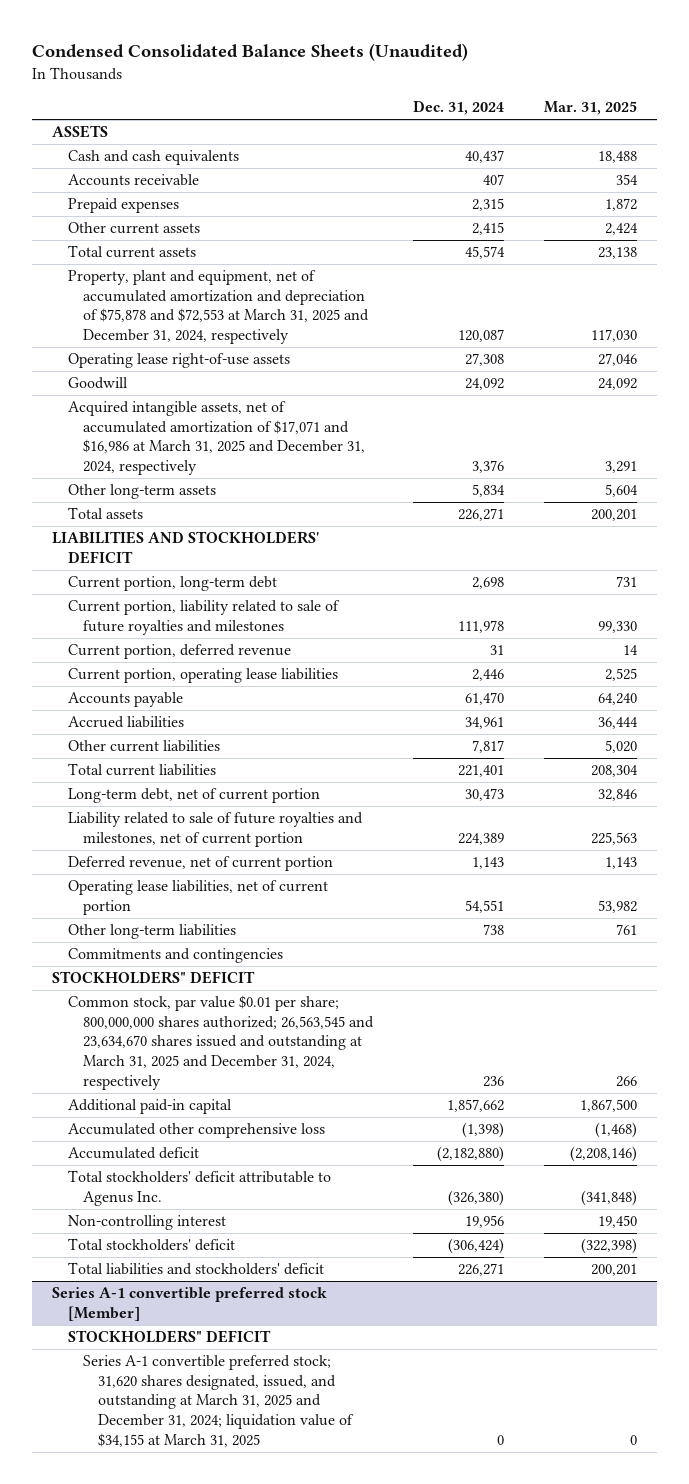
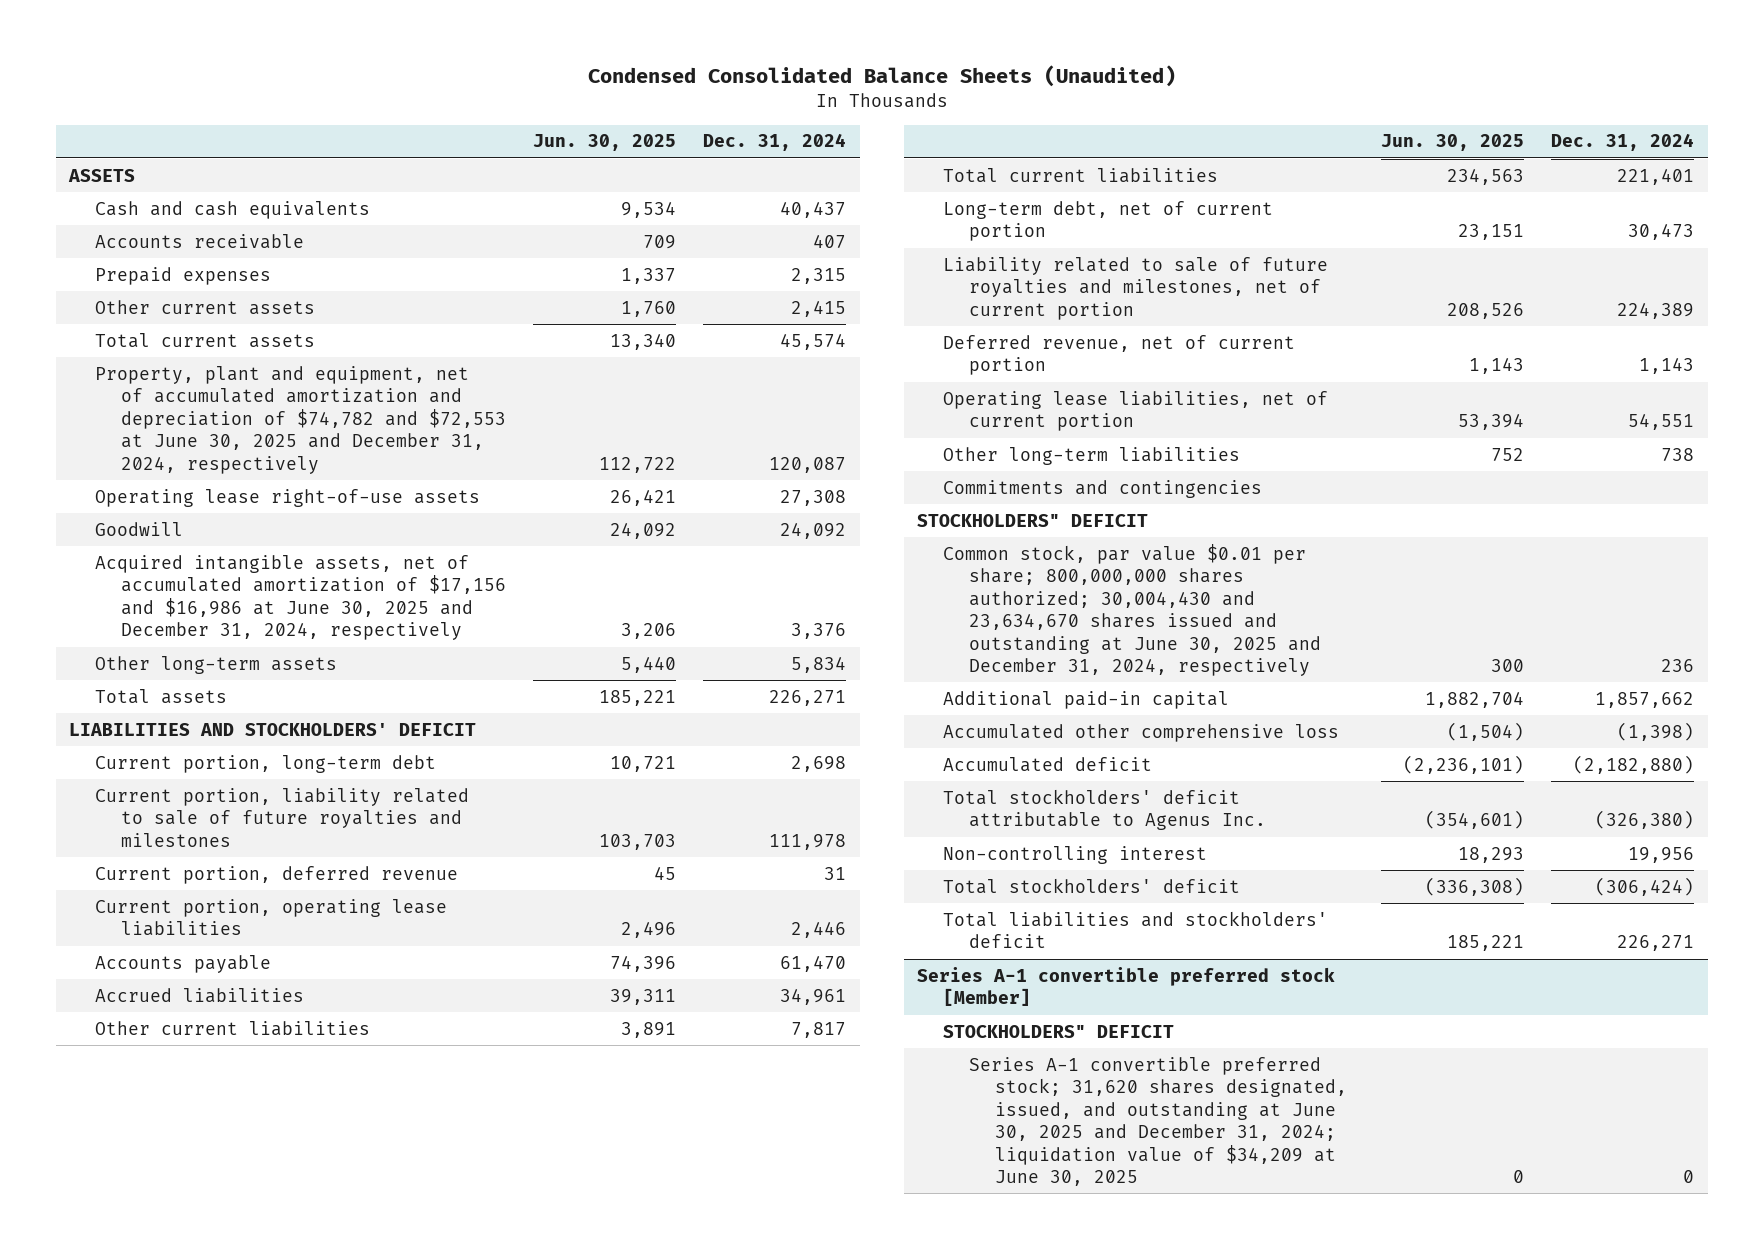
[543,101,637,116] Mar. 31, 2025 -> none
none -> [533,134,677,152] Jun. 30, 2025
[67,270,369,345] Property, plant and equipment, net of accumulated amortization and depreciation of $75,878 and $72,553 at March 31, 2025 and December 31, 2024, respectively -> [95,365,507,474] Property, plant and equipment, net of accumulated amortization and depreciation of $74,782 and $72,553 at June 30, 2025 and December 31, 2024, respectively
[67,401,365,476] Acquired intangible assets, net of accumulated amortization of $17,071 and $16,986 at March 31, 2025 and December 31, 2024, respectively -> [95,554,507,641] Acquired intangible assets, net of accumulated amortization of $17,156 and $16,986 at June 30, 2025 and December 31, 2024, respectively
[67,995,374,1090] Common stock, par value $0.01 per share; 800,000,000 shares authorized; 26,563,545 and 23,634,670 shares issued and outstanding at March 31, 2025 and December 31, 2024, respectively -> [943,543,1321,676] Common stock, par value $0.01 per share; 800,000,000 shares authorized; 30,004,430 and 23,634,670 shares issued and outstanding at June 30, 2025 and December 31, 2024, respectively
[82,1355,355,1447] Series A-1 convertible preferred stock; 31,620 shares designated, issued, and outstanding at March 31, 2025 and December 31, 2024; liquidation value of $34,155 at March 31, 2025 -> [968,1056,1347,1186] Series A-1 convertible preferred stock; 31,620 shares designated, issued, and outstanding at June 30, 2025 and December 31, 2024; liquidation value of $34,209 at June 30, 2025

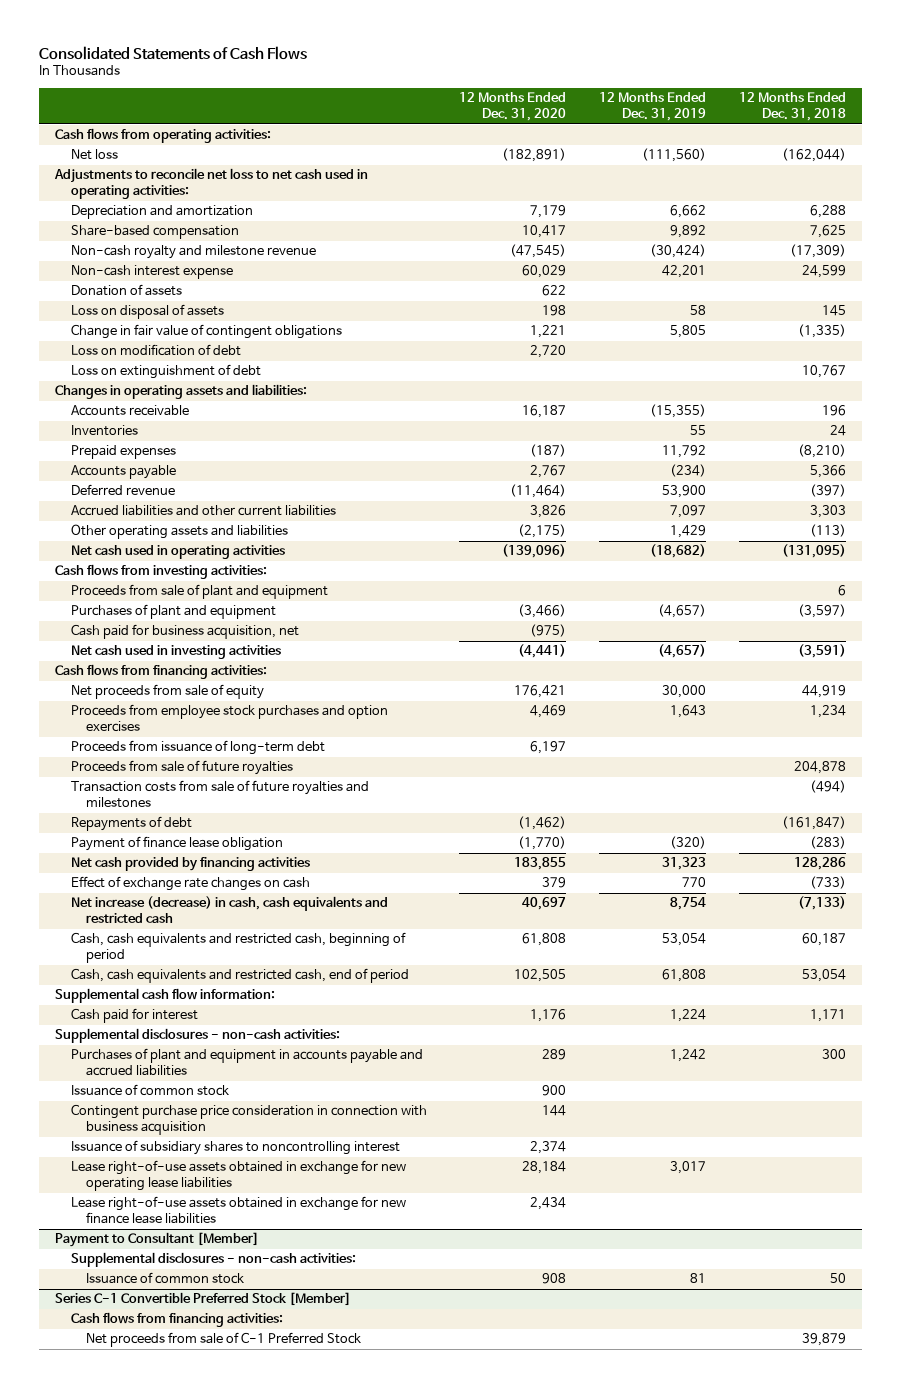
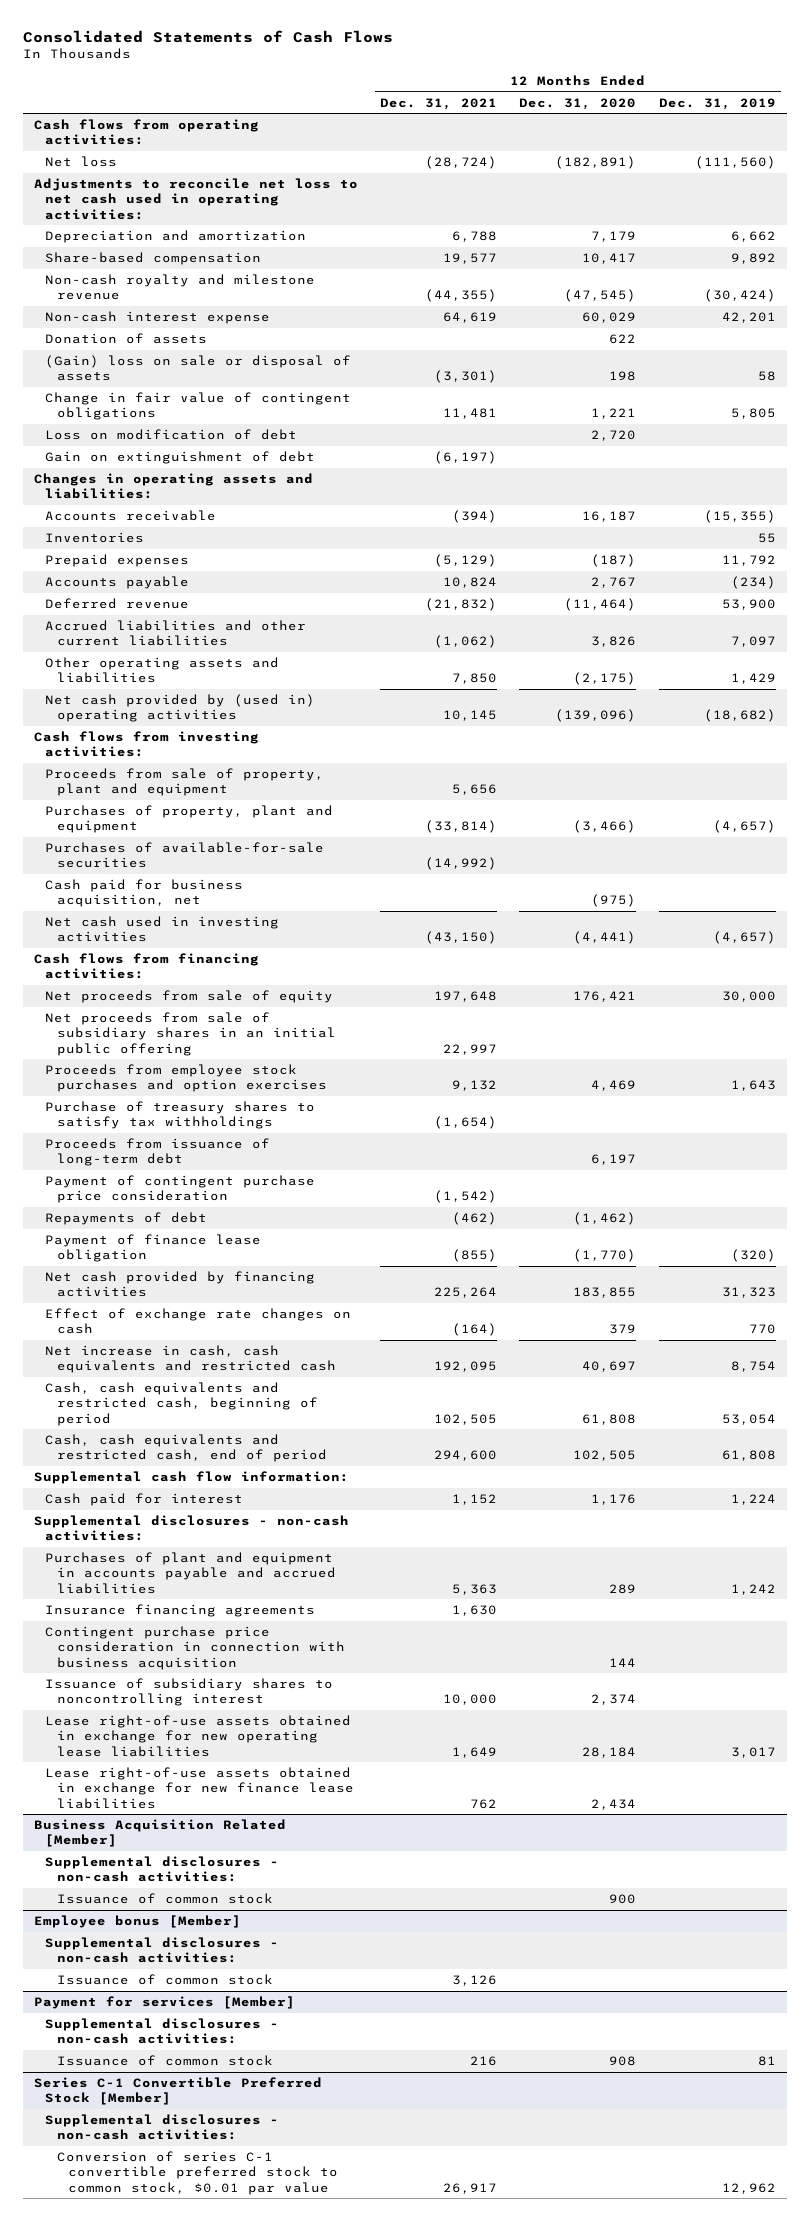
[738,92,846,122] 12 Months Ended Dec. 31, 2018 -> none
none -> [380,97,498,110] Dec. 31, 2021
[70,304,224,320] Loss on disposal of assets -> [45,355,352,382] (Gain) loss on sale or disposal of assets
[70,364,261,380] Loss on extinguishment of debt -> [45,451,316,465] Gain on extinguishment of debt
[70,545,285,560] Net cash used in operating activities -> [45,694,316,723] Net cash provided by (used in) operating activities
[70,584,328,600] Proceeds from sale of plant and equipment -> [45,768,325,797] Proceeds from sale of property, plant and equipment
[70,604,276,620] Purchases of plant and equipment -> [45,805,334,834] Purchases of property, plant and equipment
none -> [45,842,325,869] Purchases of available-for-sale securities
none -> [45,1012,336,1056] Net proceeds from sale of subsidiary shares in an initial public offering
none -> [45,1101,316,1130] Purchase of treasury shares to satisfy tax withholdings
[70,760,293,776] Proceeds from sale of future royalties -> none
[70,780,369,809] Transaction costs from sale of future royalties and milestones -> none
none -> [45,1175,316,1204] Payment of contingent purchase price consideration
[70,896,388,924] Net increase (decrease) in cash, cash equivalents and restricted cash -> [45,1345,336,1374] Net increase in cash, cash equivalents and restricted cash
[70,1084,229,1097] Issuance of common stock -> none
none -> [45,1604,316,1618] Insurance financing agreements
[55,1232,260,1248] Payment to Consultant [Member] -> none
none -> [33,1819,286,1848] Business Acquisition Related [Member]
none -> [56,1893,273,1905] Issuance of common stock
none -> [33,1915,241,1929] Employee bonus [Member]
none -> [45,1937,280,1964] Supplemental disclosures - non-cash activities:
none -> [56,1974,273,1986] Issuance of common stock
none -> [33,1996,295,2010] Payment for services [Member]
none -> [45,2018,280,2045] Supplemental disclosures - non-cash activities:
[70,1312,283,1328] Cash flows from financing activities: -> none
[85,1332,361,1348] Net proceeds from sale of C-1 Preferred Stock -> none
none -> [45,2114,280,2141] Supplemental disclosures - non-cash activities:
none -> [56,2151,339,2195] Conversion of series C-1 convertible preferred stock to common stock, $0.01 par value

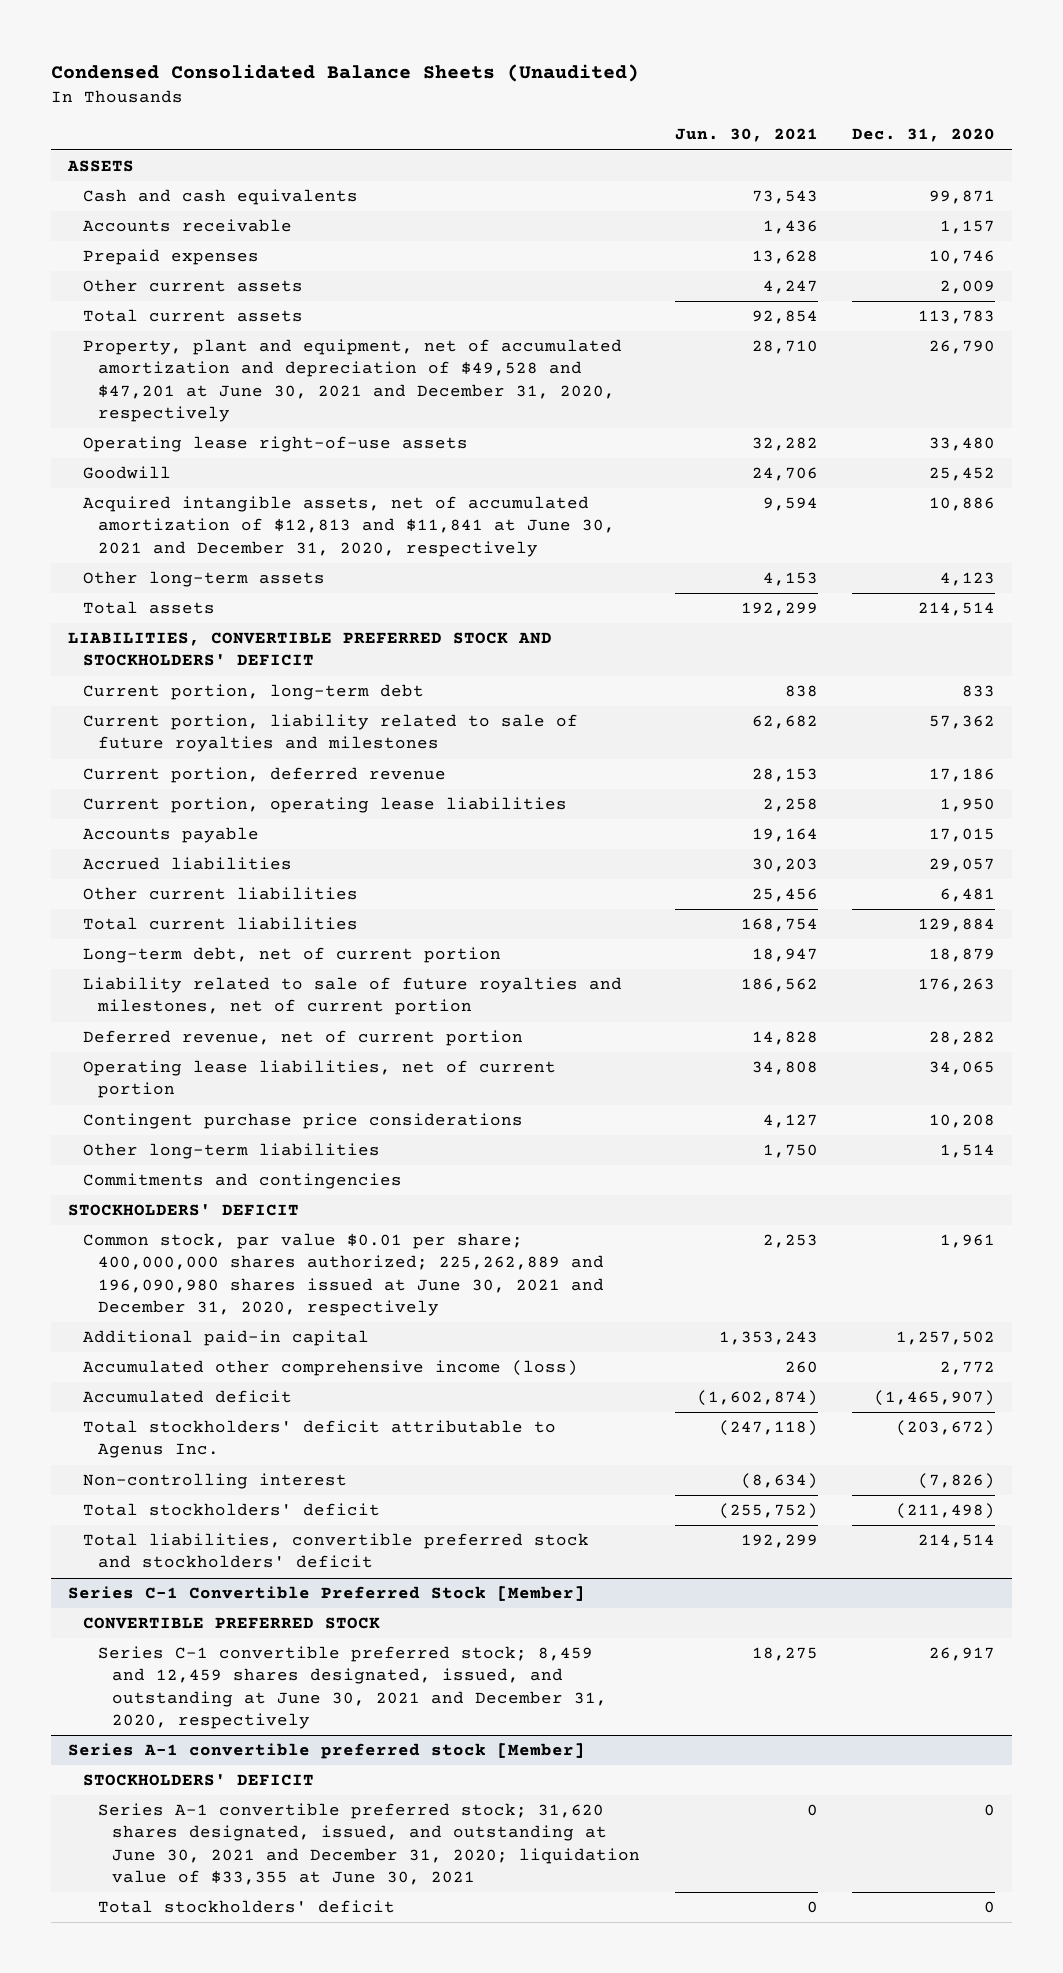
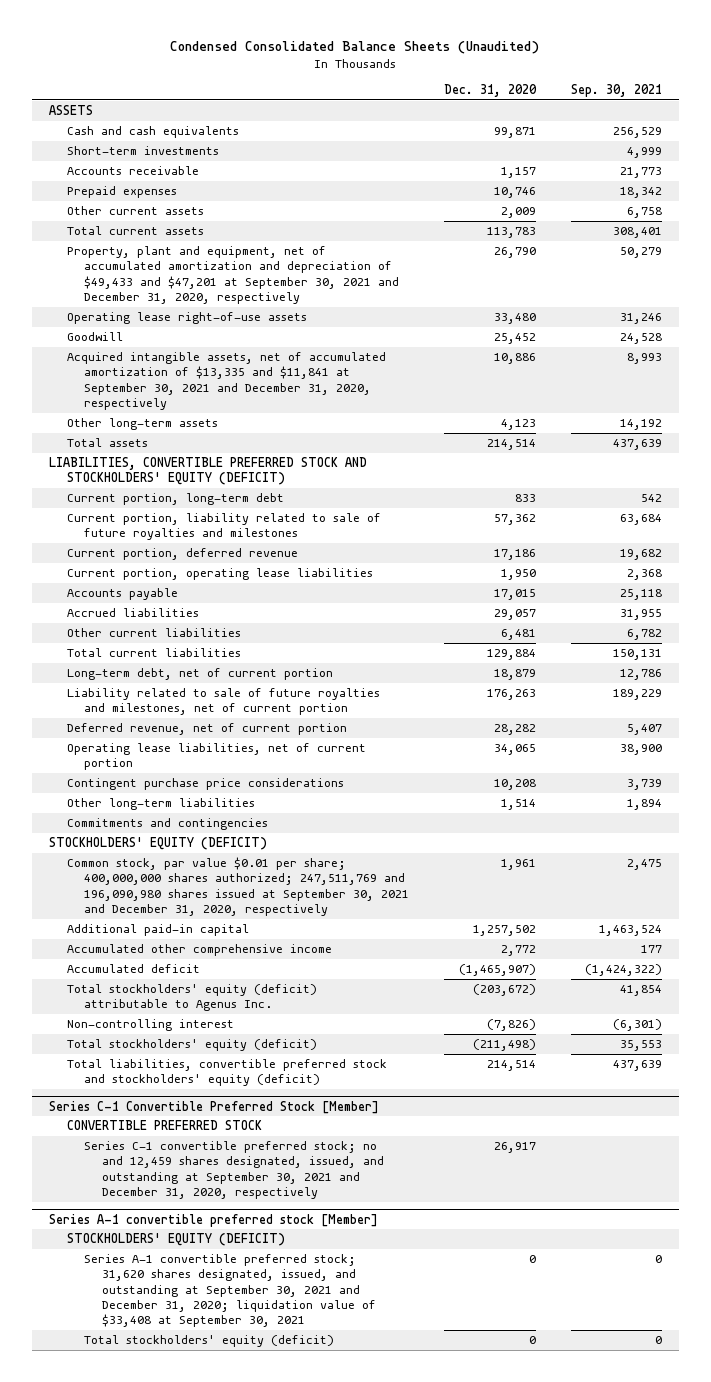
[674,128,818,143] Jun. 30, 2021 -> none
none -> [570,84,662,98] Sep. 30, 2021
none -> [66,146,219,156] Short-term investments
[82,339,622,422] Property, plant and equipment, net of accumulated amortization and depreciation of $49,528 and $47,201 at June 30, 2021 and December 31, 2020, respectively -> [66,246,400,304] Property, plant and equipment, net of accumulated amortization and depreciation of $49,433 and $47,201 at September 30, 2021 and December 31, 2020, respectively
[82,496,615,557] Acquired intangible assets, net of accumulated amortization of $12,813 and $11,841 at June 30, 2021 and December 31, 2020, respectively -> [66,352,386,410] Acquired intangible assets, net of accumulated amortization of $13,335 and $11,841 at September 30, 2021 and December 31, 2020, respectively
[68,632,553,667] LIABILITIES, CONVERTIBLE PREFERRED STOCK AND STOCKHOLDERS' DEFICIT -> [49,457,368,486] LIABILITIES, CONVERTIBLE PREFERRED STOCK AND STOCKHOLDERS' EQUITY (DEFICIT)
[68,1204,300,1217] STOCKHOLDERS' DEFICIT -> [49,837,268,851] STOCKHOLDERS' EQUITY (DEFICIT)
[82,1233,604,1316] Common stock, par value $0.01 per share; 400,000,000 shares authorized; 225,262,889 and 196,090,980 shares issued at June 30, 2021 and December 31, 2020, respectively -> [66,857,410,916] Common stock, par value $0.01 per share; 400,000,000 shares authorized; 247,511,769 and 196,090,980 shares issued at September 30, 2021 and December 31, 2020, respectively
[82,1360,578,1377] Accumulated other comprehensive income (loss) -> [66,944,332,957] Accumulated other comprehensive income
[82,1420,556,1459] Total stockholders' deficit attributable to Agenus Inc. -> [66,984,317,1012] Total stockholders' equity (deficit) attributable to Agenus Inc.
[82,1503,380,1517] Total stockholders' deficit -> [66,1039,317,1052] Total stockholders' equity (deficit)
[82,1533,589,1569] Total liabilities, convertible preferred stock and stockholders' deficit -> [66,1059,387,1087] Total liabilities, convertible preferred stock and stockholders' equity (deficit)
[97,1646,608,1729] Series C-1 convertible preferred stock; 8,459 and 12,459 shares designated, issued, and outstanding at June 30, 2021 and December 31, 2020, respectively -> [84,1141,385,1199] Series C-1 convertible preferred stock; no and 12,459 shares designated, issued, and outstanding at September 30, 2021 and December 31, 2020, respectively
[82,1774,314,1787] STOCKHOLDERS' DEFICIT -> [66,1233,285,1247] STOCKHOLDERS' EQUITY (DEFICIT)
[97,1803,641,1885] Series A-1 convertible preferred stock; 31,620 shares designated, issued, and outstanding at June 30, 2021 and December 31, 2020; liquidation value of $33,355 at June 30, 2021 -> [84,1254,377,1328] Series A-1 convertible preferred stock; 31,620 shares designated, issued, and outstanding at September 30, 2021 and December 31, 2020; liquidation value of $33,408 at September 30, 2021
[97,1900,395,1914] Total stockholders' deficit -> [84,1335,335,1348] Total stockholders' equity (deficit)

